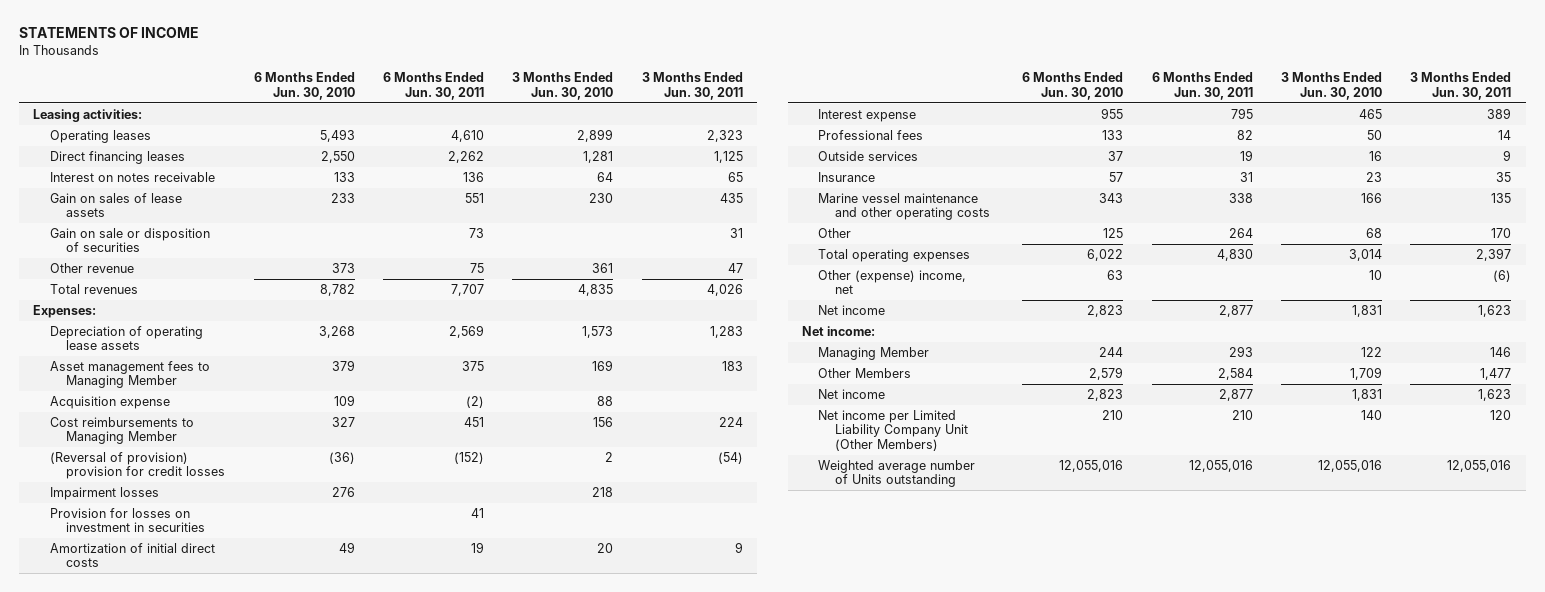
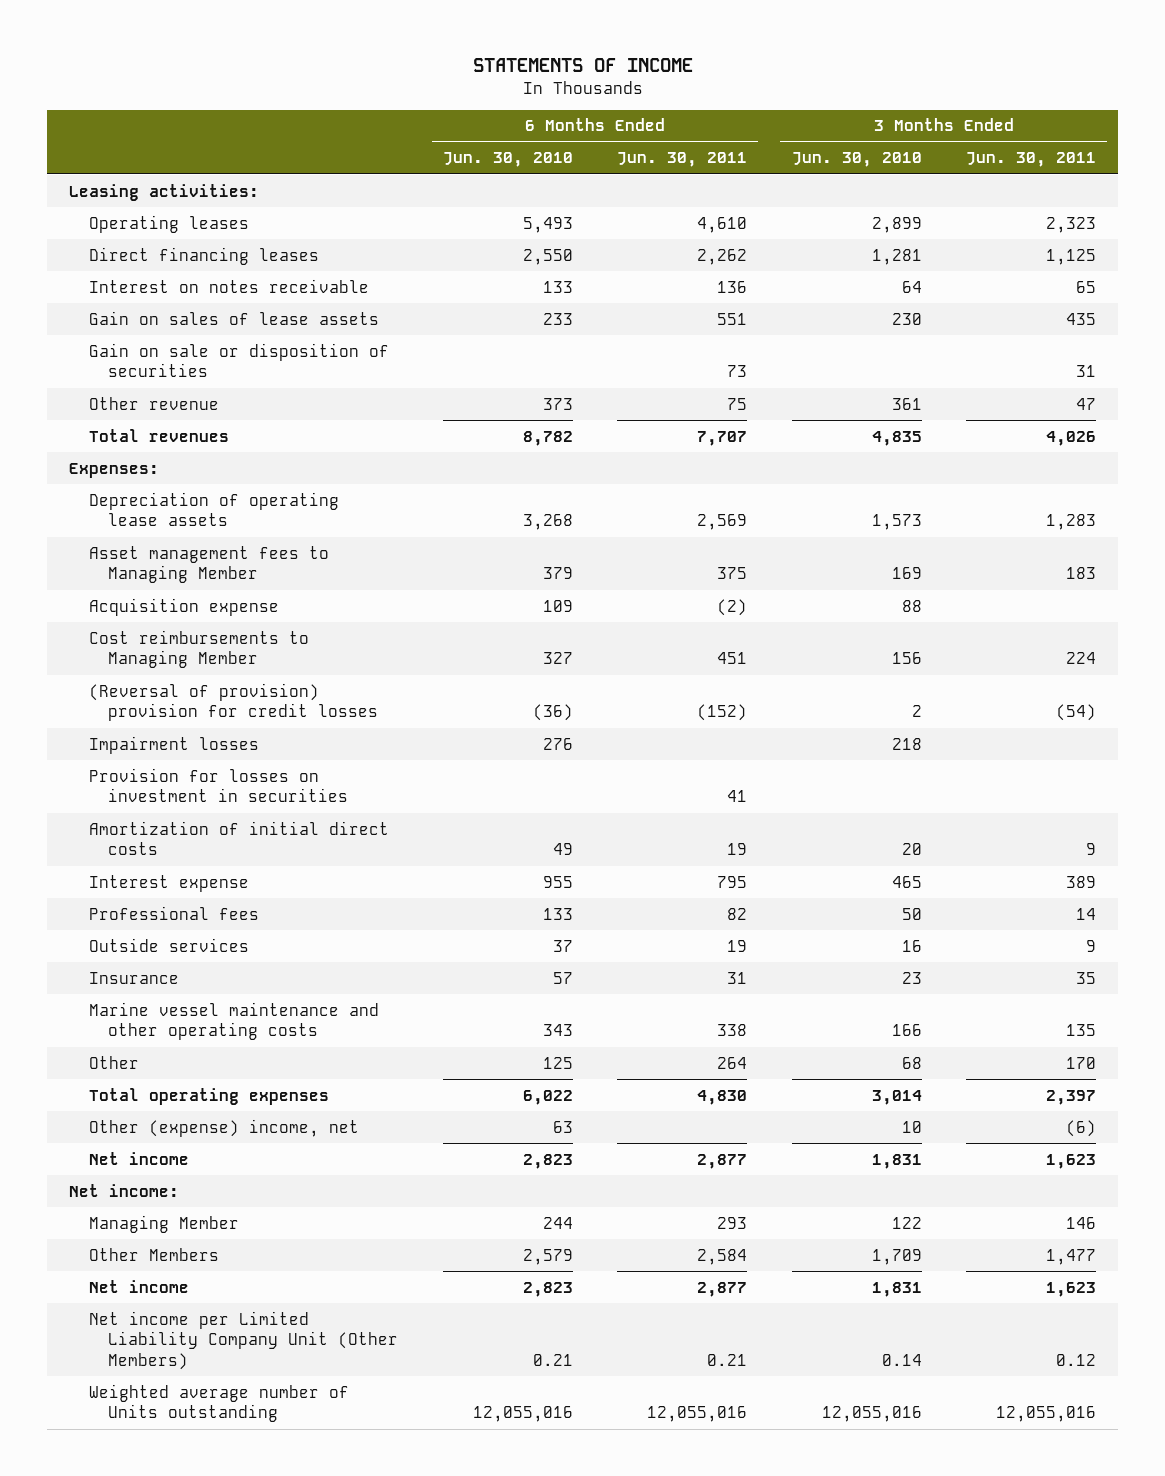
[1102,409,1124,420] 210 -> [532,1354,573,1367] 0.21
[1231,409,1253,420] 210 -> [707,1354,748,1367] 0.21
[1361,409,1383,420] 140 -> [881,1354,922,1367] 0.14
[1490,409,1512,420] 120 -> [1055,1354,1096,1367] 0.12

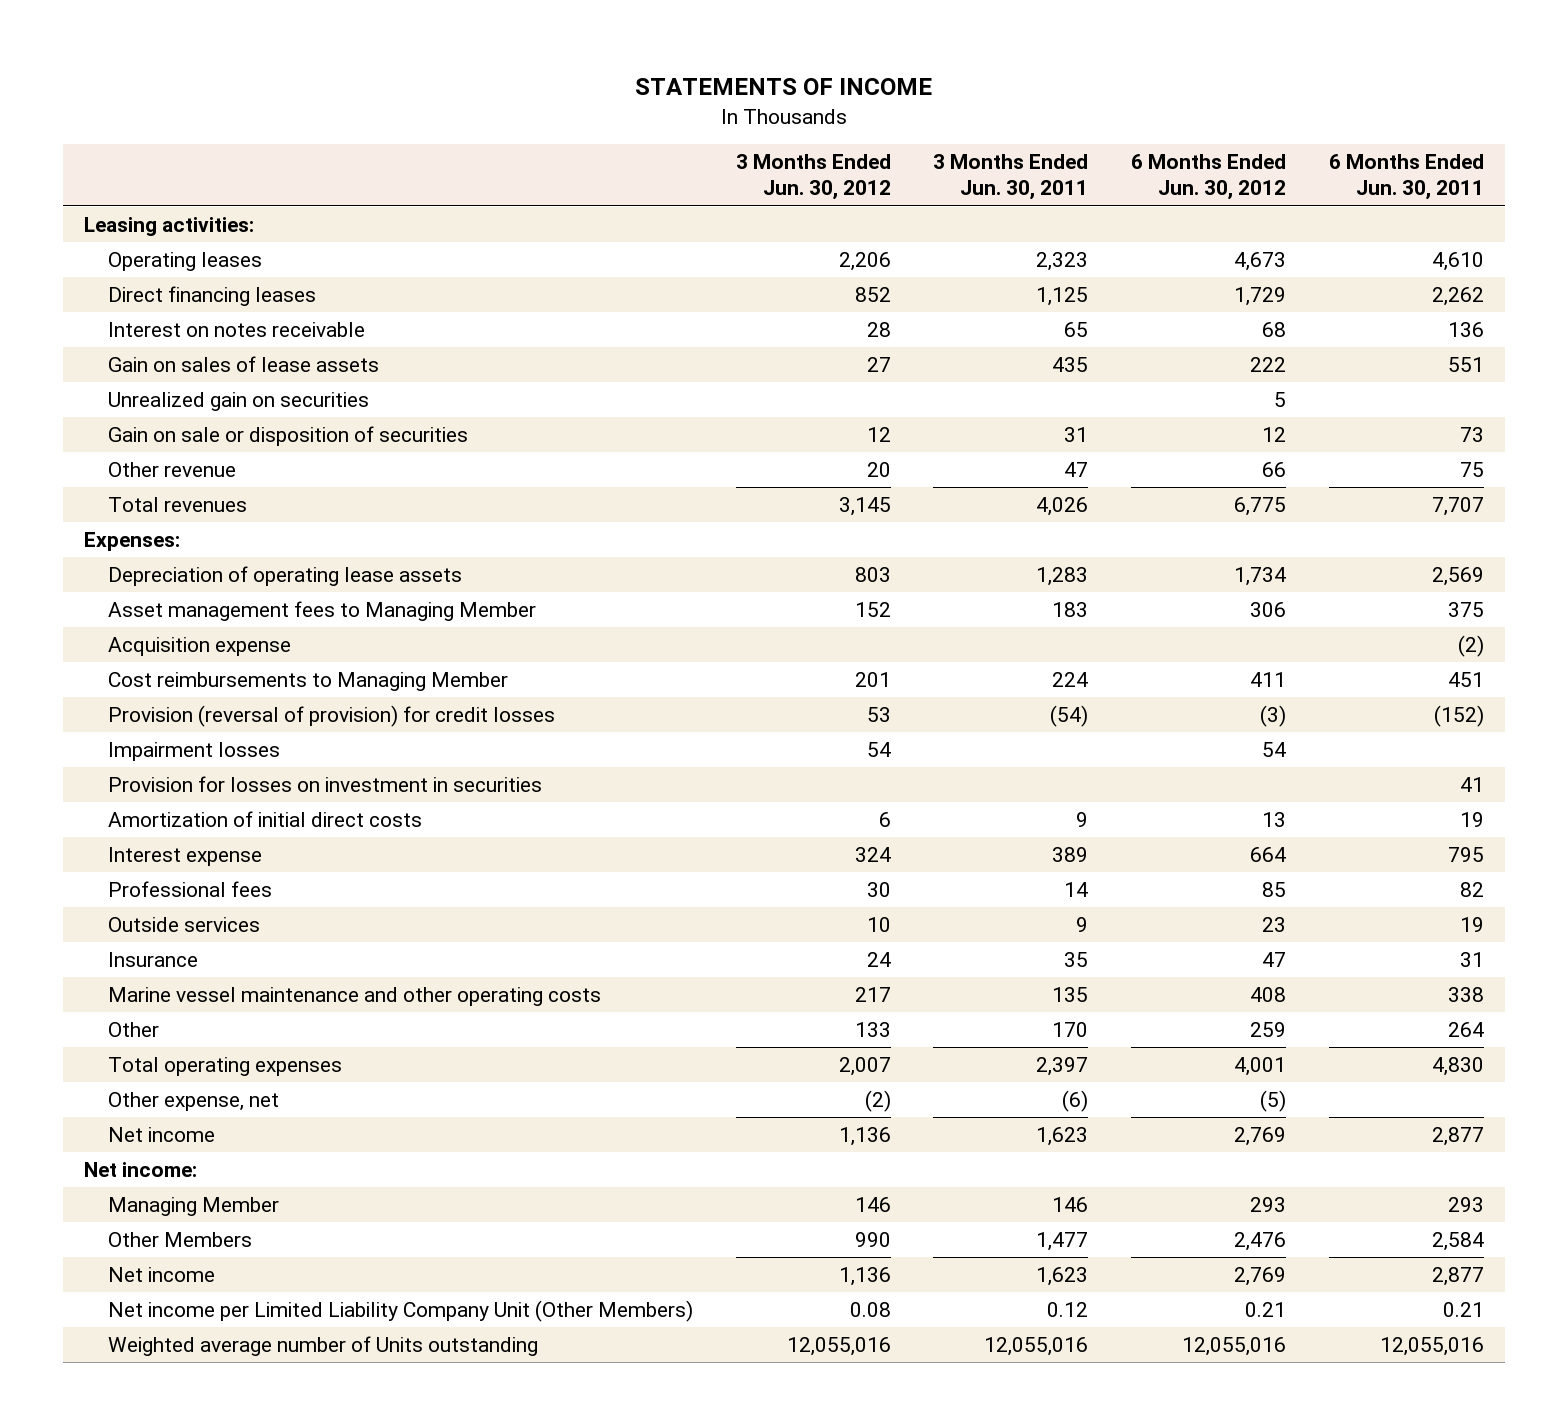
[442,152,573,168] Jun. 30, 2010 -> none
[791,152,922,168] Jun. 30, 2010 -> none
none -> [735,154,891,201] 3 Months Ended Jun. 30, 2012
none -> [1130,154,1286,201] 6 Months Ended Jun. 30, 2012
none -> [107,391,369,411] Unrealized gain on securities
[88,682,379,722] (Reversal of provision) provision for credit losses -> [107,704,555,727] Provision (reversal of provision) for credit losses
[88,1118,359,1137] Other (expense) income, net -> [107,1091,279,1111] Other expense, net

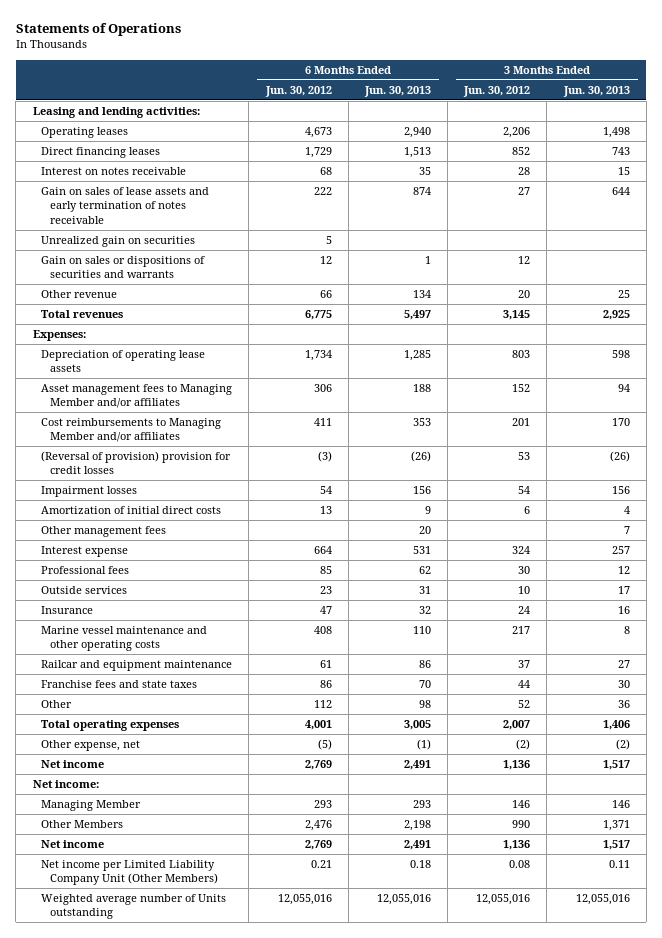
[635,78,933,96] STATEMENTS OF INCOME -> [15,23,181,37] Statements of Operations
[933,154,1089,201] 3 Months Ended Jun. 30, 2011 -> none
[1328,154,1484,201] 6 Months Ended Jun. 30, 2011 -> none
none -> [363,85,431,97] Jun. 30, 2013
none -> [562,85,630,97] Jun. 30, 2013
[84,216,255,236] Leasing activities: -> [32,107,200,119] Leasing and lending activities:
[107,355,379,372] Gain on sales of lease assets -> [41,187,210,224] Gain on sales of lease assets and early termination of notes receivable
[107,425,468,446] Gain on sale or disposition of securities -> [41,256,206,279] Gain on sales or dispositions of securities and warrants
[107,636,291,656] Acquisition expense -> none
[107,600,536,621] Asset management fees to Managing Member -> [41,384,233,409] Asset management fees to Managing Member and/or affiliates
[107,671,508,691] Cost reimbursements to Managing Member -> [41,418,222,443] Cost reimbursements to Managing Member and/or affiliates
[107,704,555,727] Provision (reversal of provision) for credit losses -> [41,451,232,475] (Reversal of provision) provision for credit losses
[107,775,542,792] Provision for losses on investment in securities -> none
none -> [41,526,167,538] Other management fees
none -> [41,660,233,672] Railcar and equipment maintenance
none -> [41,680,198,689] Franchise fees and state taxes
[854,1021,891,1037] 133 -> [518,700,531,709] 52
[1249,1021,1286,1037] 259 -> [313,700,332,709] 112

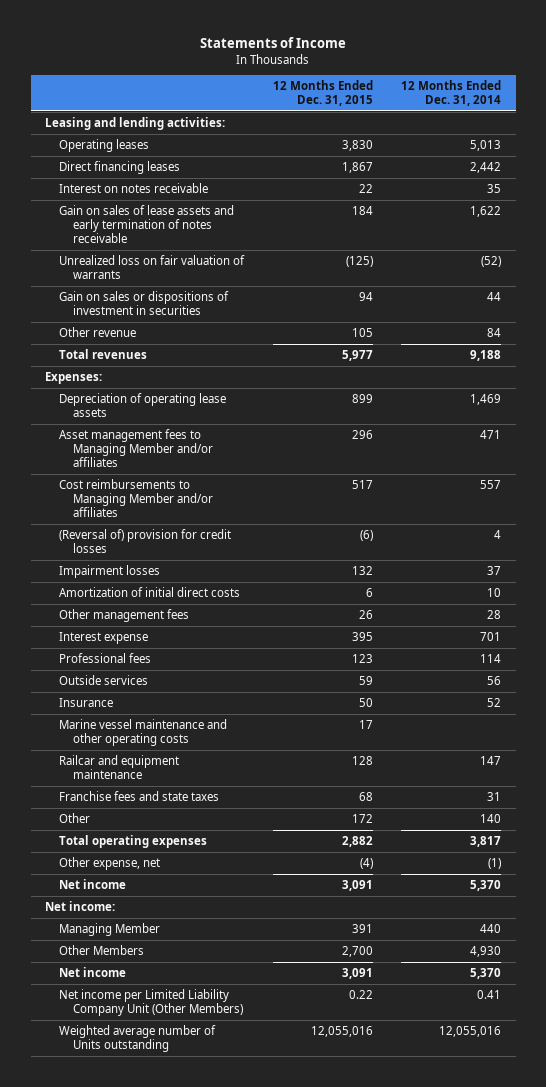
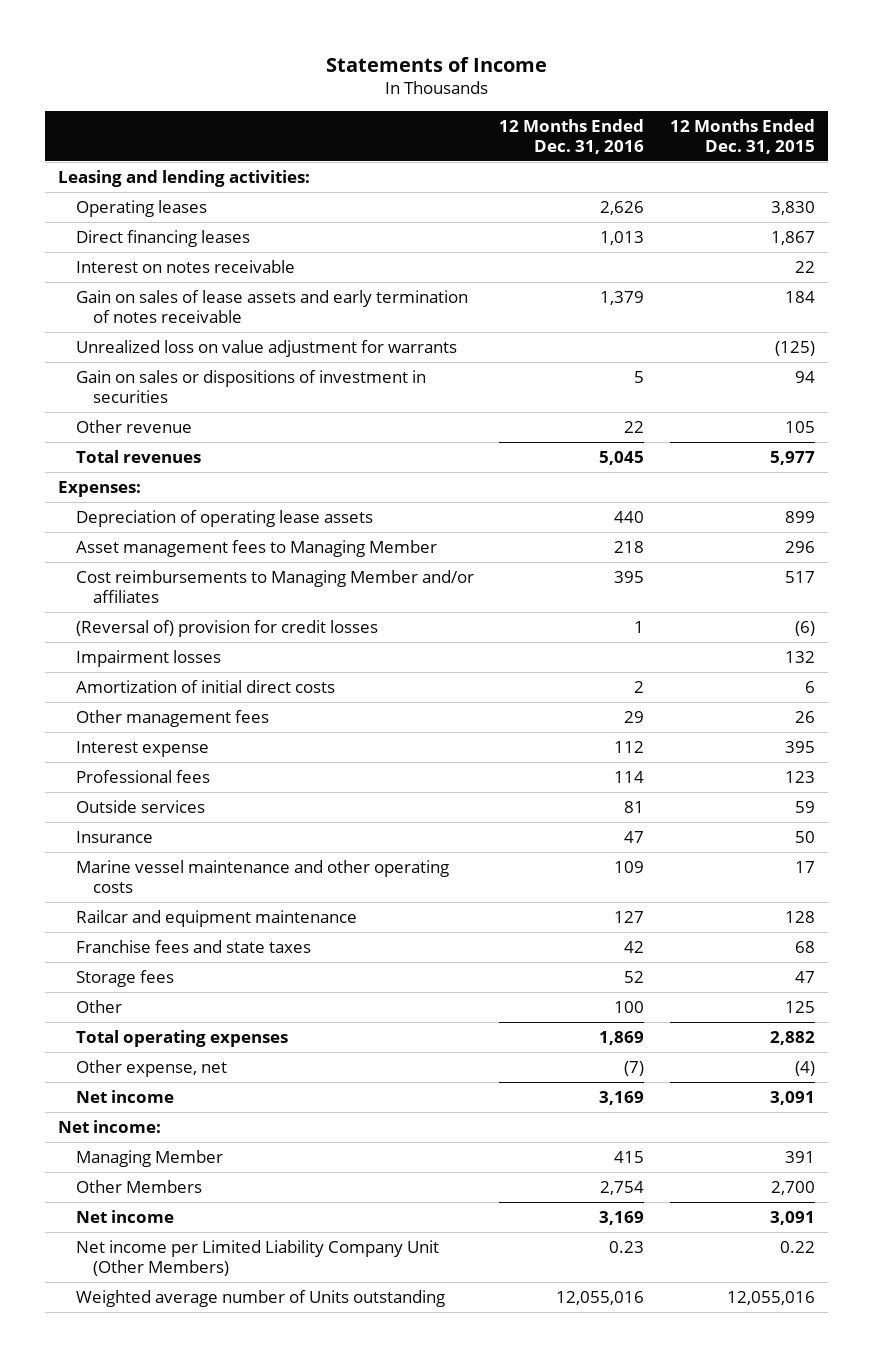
[401,80,502,107] 12 Months Ended Dec. 31, 2014 -> none
none -> [499,119,645,154] 12 Months Ended Dec. 31, 2016
[58,254,245,279] Unrealized loss on fair valuation of warrants -> [75,340,457,358] Unrealized loss on value adjustment for warrants
[58,428,213,467] Asset management fees to Managing Member and/or affiliates -> [75,540,437,558] Asset management fees to Managing Member
none -> [75,970,174,988] Storage fees
[351,813,373,823] 172 -> [784,1001,815,1014] 125

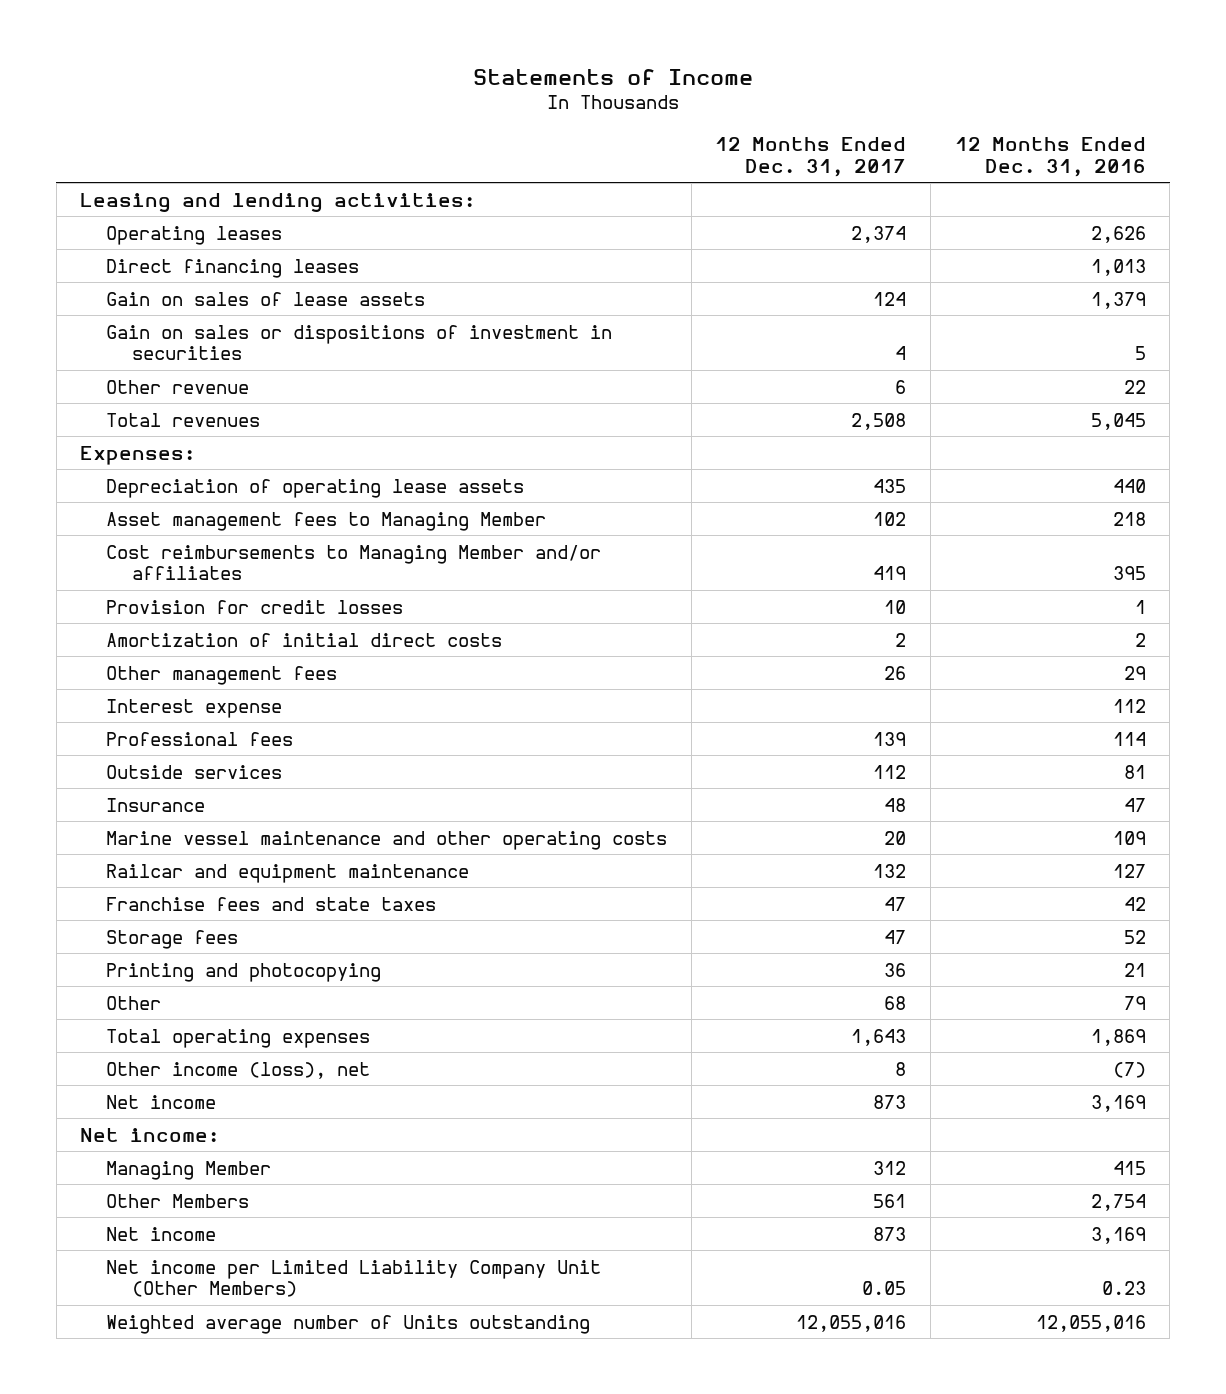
[669,119,815,154] 12 Months Ended Dec. 31, 2015 -> none
none -> [715,137,907,177] 12 Months Ended Dec. 31, 2017
[75,260,295,274] Interest on notes receivable -> none
[75,340,457,358] Unrealized loss on value adjustment for warrants -> none
[75,290,468,323] Gain on sales of lease assets and early termination of notes receivable -> [106,291,426,306] Gain on sales of lease assets
[75,650,221,668] Impairment losses -> none
[75,620,378,638] (Reversal of) provision for credit losses -> [106,599,404,614] Provision for credit losses
none -> [106,962,382,982] Printing and photocopying
[614,1001,645,1014] 100 -> [1123,995,1146,1010] 79
[75,1060,227,1078] Other expense, net -> [106,1061,371,1079] Other income (loss), net

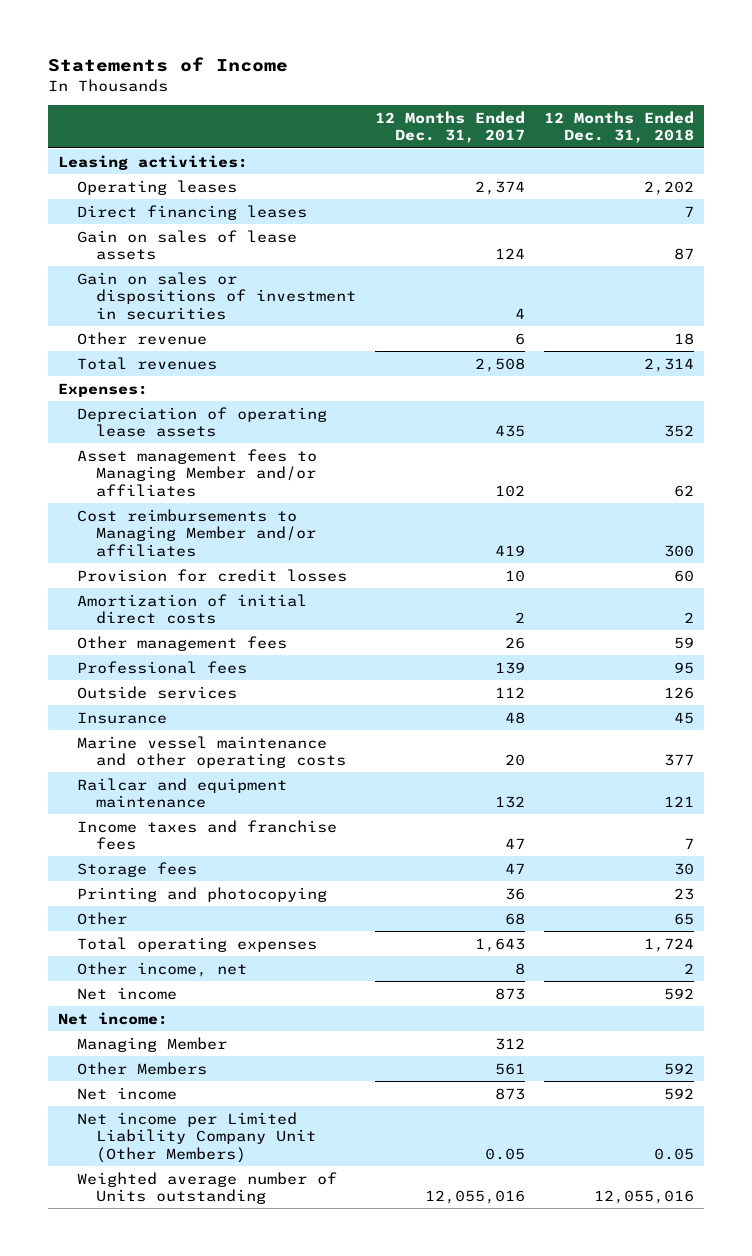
[954,137,1146,177] 12 Months Ended Dec. 31, 2016 -> none
none -> [544,110,695,144] 12 Months Ended Dec. 31, 2018
[80,192,476,212] Leasing and lending activities: -> [57,154,248,170] Leasing activities:
[106,511,547,531] Asset management fees to Managing Member -> [76,448,317,497] Asset management fees to Managing Member and/or affiliates
[106,698,283,718] Interest expense -> none
[106,896,437,911] Franchise fees and state taxes -> [76,819,337,851] Income taxes and franchise fees
[106,1061,371,1079] Other income (loss), net -> [76,961,247,977] Other income, net

